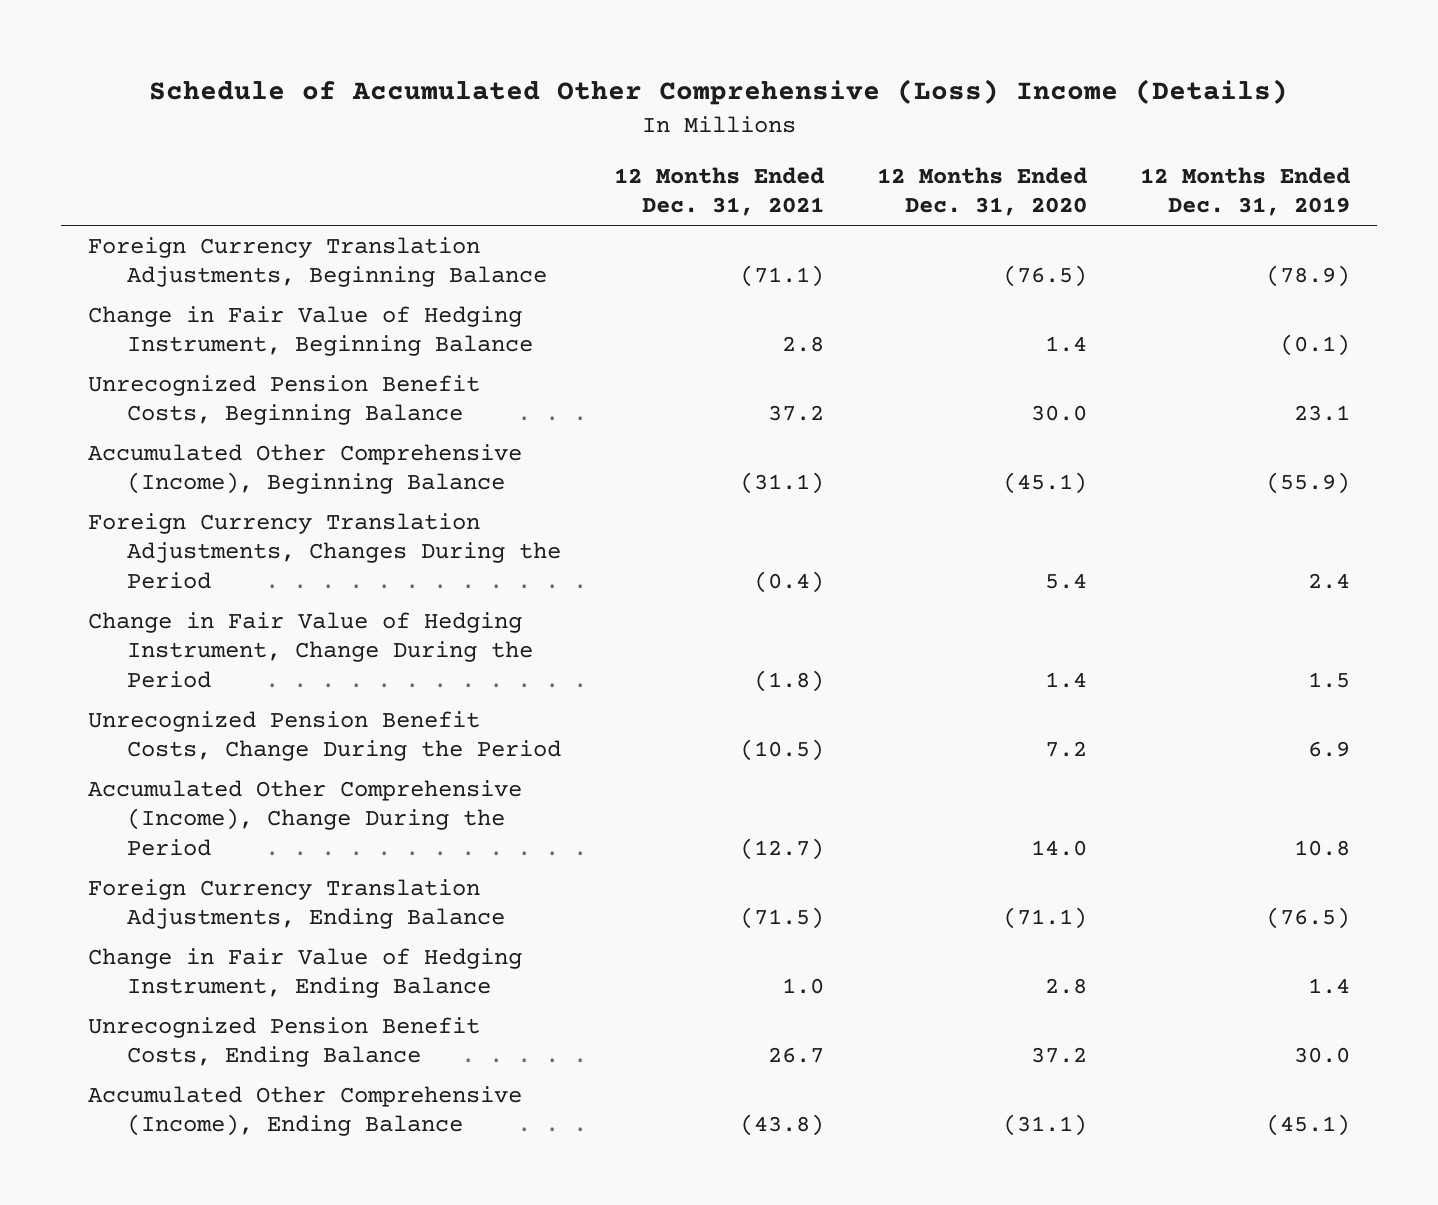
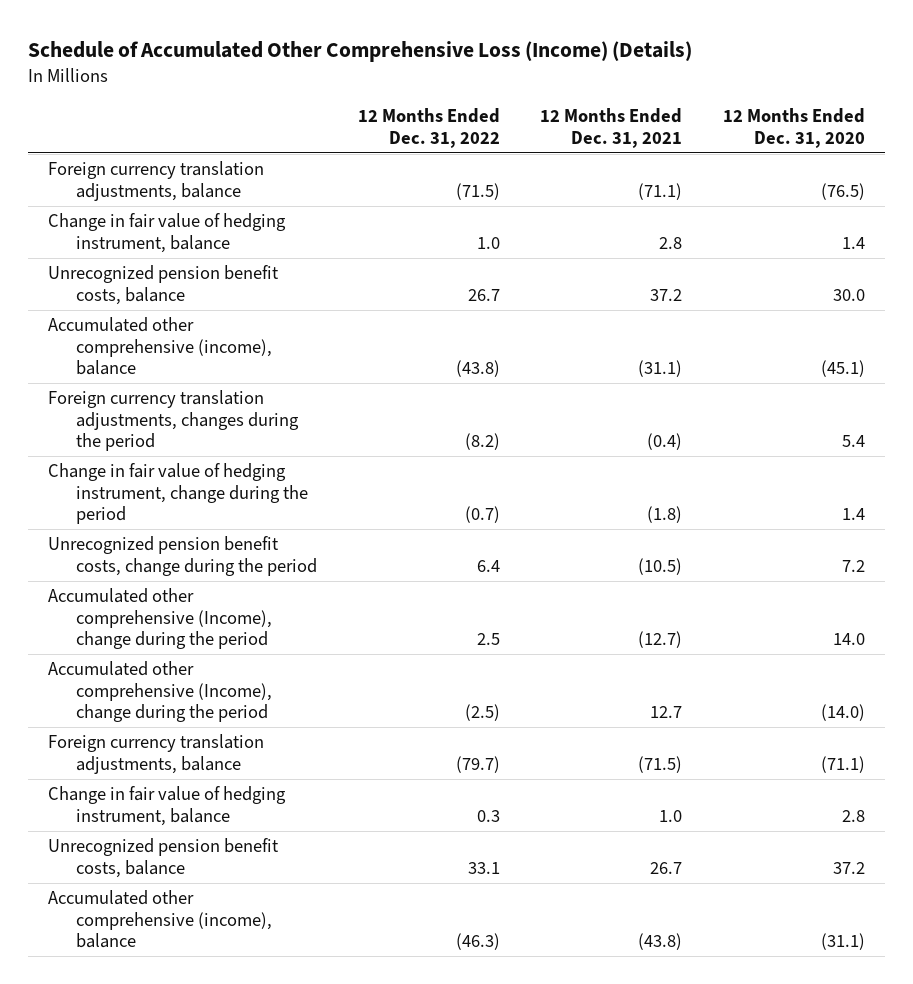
[149,79,1289,106] Schedule of Accumulated Other Comprehensive (Loss) Income (Details) -> [28,41,693,63] Schedule of Accumulated Other Comprehensive Loss (Income) (Details)
[1140,166,1351,217] 12 Months Ended Dec. 31, 2019 -> none
none -> [357,108,500,148] 12 Months Ended Dec. 31, 2022
[88,236,547,288] Foreign Currency Translation Adjustments, Beginning Balance -> [48,161,265,201] Foreign currency translation adjustments, balance
[88,305,533,357] Change in Fair Value of Hedging Instrument, Beginning Balance -> [48,213,287,253] Change in fair value of hedging instrument, balance
[88,374,481,426] Unrecognized Pension Benefit Costs, Beginning Balance -> [48,265,280,305] Unrecognized pension benefit costs, balance
[88,443,523,495] Accumulated Other Comprehensive (Income), Beginning Balance -> [48,317,273,376] Accumulated other comprehensive (income), balance
[88,512,561,589] Foreign Currency Translation Adjustments, Changes During the Period -> [48,390,300,452] Foreign currency translation adjustments, changes during the period
[88,611,533,688] Change in Fair Value of Hedging Instrument, Change During the Period -> [48,463,309,525] Change in fair value of hedging instrument, change during the period
[88,710,561,762] Unrecognized Pension Benefit Costs, Change During the Period -> [48,536,318,576] Unrecognized pension benefit costs, change during the period
[88,779,523,856] Accumulated Other Comprehensive (Income), Change During the Period -> [48,588,273,650] Accumulated other comprehensive (Income), change during the period
none -> [48,661,273,723] Accumulated other comprehensive (Income), change during the period
[88,878,505,930] Foreign Currency Translation Adjustments, Ending Balance -> [48,734,265,774] Foreign currency translation adjustments, balance
[88,947,523,999] Change in Fair Value of Hedging Instrument, Ending Balance -> [48,786,287,826] Change in fair value of hedging instrument, balance
[88,1016,481,1068] Unrecognized Pension Benefit Costs, Ending Balance -> [48,838,280,878] Unrecognized pension benefit costs, balance
[88,1085,523,1137] Accumulated Other Comprehensive (Income), Ending Balance -> [48,890,273,949] Accumulated other comprehensive (income), balance

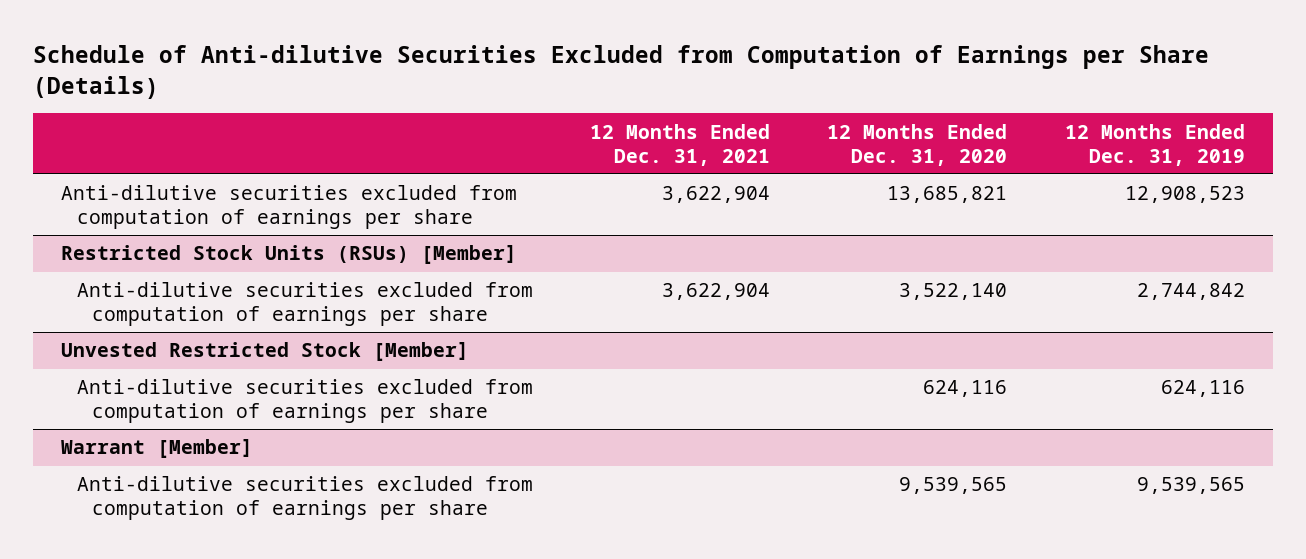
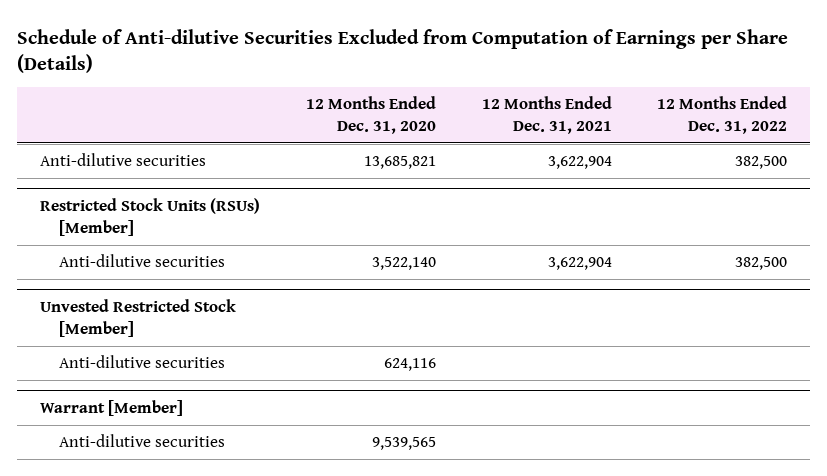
[1064,123,1245,166] 12 Months Ended Dec. 31, 2019 -> none
none -> [657,96,788,134] 12 Months Ended Dec. 31, 2022
[61,185,518,230] Anti-dilutive securities excluded from computation of earnings per share -> [40,153,207,167] Anti-dilutive securities
[76,282,533,327] Anti-dilutive securities excluded from computation of earnings per share -> [59,254,226,268] Anti-dilutive securities
[76,379,533,424] Anti-dilutive securities excluded from computation of earnings per share -> [59,355,226,369] Anti-dilutive securities
[76,476,533,521] Anti-dilutive securities excluded from computation of earnings per share -> [59,434,226,448] Anti-dilutive securities

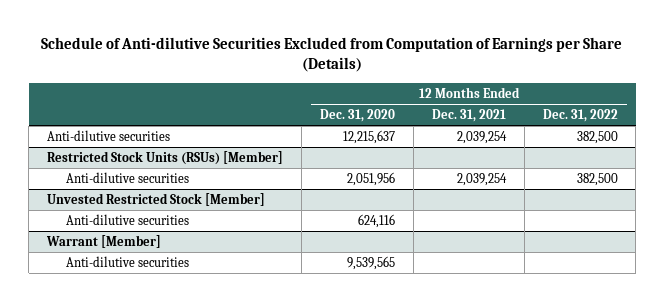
[363,156,436,170] 13,685,821 -> [342,130,395,145] 12,215,637
[547,156,612,170] 3,622,904 -> [456,131,507,145] 2,039,254
[371,257,436,271] 3,522,140 -> [346,172,395,187] 2,051,956
[547,257,612,271] 3,622,904 -> [456,173,507,187] 2,039,254

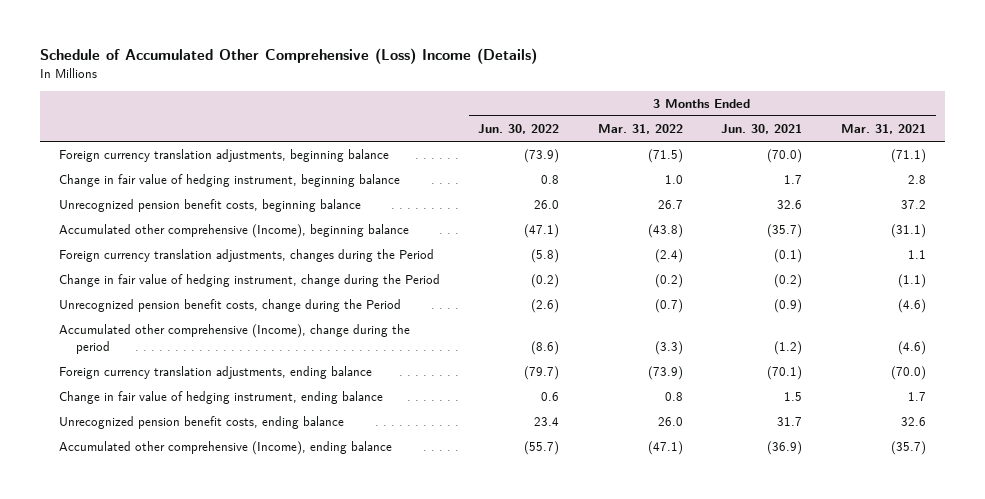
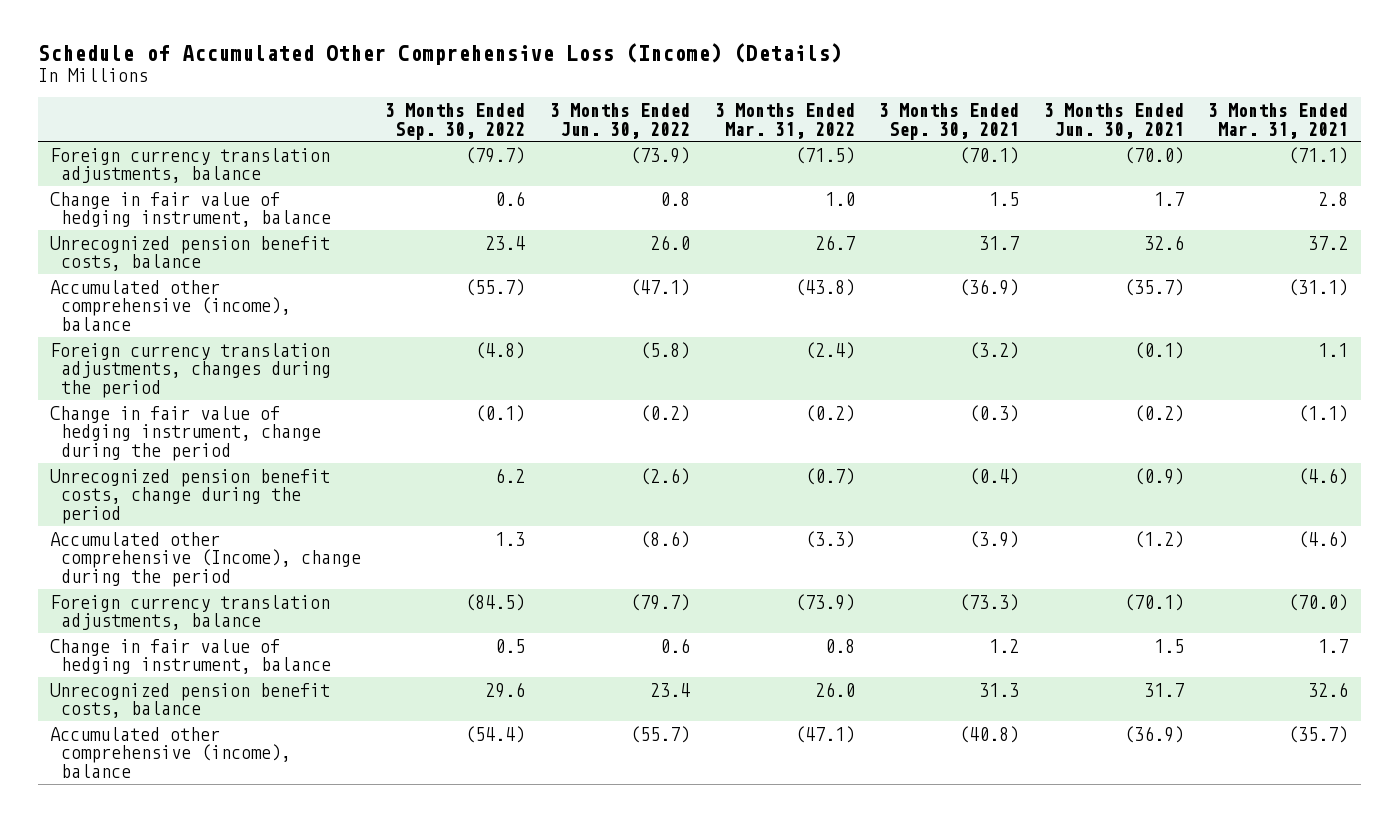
[39,47,537,64] Schedule of Accumulated Other Comprehensive (Loss) Income (Details) -> [37,43,842,66] Schedule of Accumulated Other Comprehensive Loss (Income) (Details)
none -> [385,102,526,140] 3 Months Ended Sep. 30, 2022
none -> [879,102,1020,140] 3 Months Ended Sep. 30, 2021
[58,149,389,163] Foreign currency translation adjustments, beginning balance -> [50,147,331,184] Foreign currency translation adjustments, balance
[58,174,400,188] Change in fair value of hedging instrument, beginning balance -> [50,191,331,228] Change in fair value of hedging instrument, balance
[58,199,361,213] Unrecognized pension benefit costs, beginning balance -> [50,235,331,272] Unrecognized pension benefit costs, balance
[58,224,409,239] Accumulated other comprehensive (Income), beginning balance -> [50,279,291,332] Accumulated other comprehensive (income), balance
[58,249,434,263] Foreign currency translation adjustments, changes during the Period -> [50,342,331,399] Foreign currency translation adjustments, changes during the period
[58,274,440,288] Change in fair value of hedging instrument, change during the Period -> [50,405,321,462] Change in fair value of hedging instrument, change during the period
[58,299,401,313] Unrecognized pension benefit costs, change during the Period -> [50,468,331,525] Unrecognized pension benefit costs, change during the period
[58,366,372,380] Foreign currency translation adjustments, ending balance -> [50,594,331,631] Foreign currency translation adjustments, balance
[58,391,383,405] Change in fair value of hedging instrument, ending balance -> [50,638,331,675] Change in fair value of hedging instrument, balance
[58,416,344,430] Unrecognized pension benefit costs, ending balance -> [50,682,331,719] Unrecognized pension benefit costs, balance
[58,441,392,456] Accumulated other comprehensive (Income), ending balance -> [50,726,291,779] Accumulated other comprehensive (income), balance

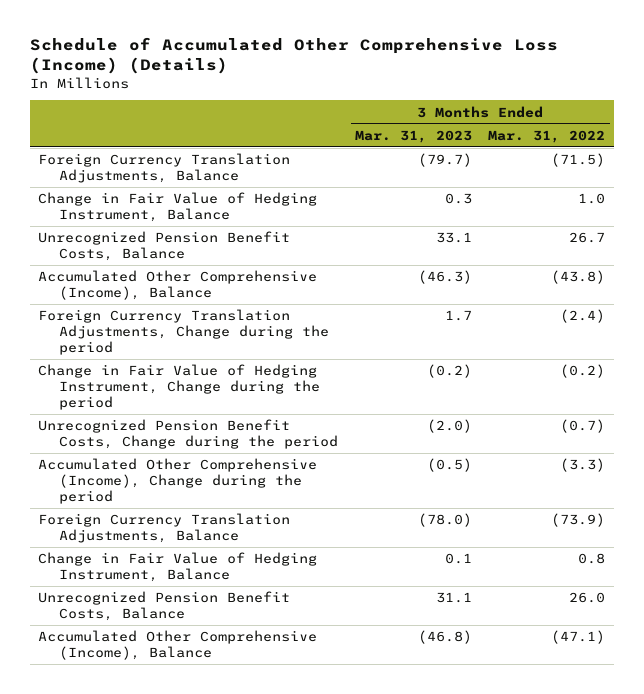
[385,102,526,140] 3 Months Ended Sep. 30, 2022 -> none
[550,102,691,139] 3 Months Ended Jun. 30, 2022 -> none
[879,102,1020,140] 3 Months Ended Sep. 30, 2021 -> none
[1043,102,1184,139] 3 Months Ended Jun. 30, 2021 -> none
[1208,102,1349,139] 3 Months Ended Mar. 31, 2021 -> none
none -> [354,129,472,143] Mar. 31, 2023
[50,147,331,184] Foreign currency translation adjustments, balance -> [38,153,291,184] Foreign Currency Translation Adjustments, Balance
[50,191,331,228] Change in fair value of hedging instrument, balance -> [38,192,318,223] Change in Fair Value of Hedging Instrument, Balance
[50,235,331,272] Unrecognized pension benefit costs, balance -> [38,231,291,262] Unrecognized Pension Benefit Costs, Balance
[50,279,291,332] Accumulated other comprehensive (income), balance -> [38,270,318,301] Accumulated Other Comprehensive (Income), Balance
[50,342,331,399] Foreign currency translation adjustments, changes during the period -> [38,309,329,355] Foreign Currency Translation Adjustments, Change during the period
[50,405,321,462] Change in fair value of hedging instrument, change during the period -> [38,364,320,410] Change in Fair Value of Hedging Instrument, Change during the period
[50,468,331,525] Unrecognized pension benefit costs, change during the period -> [38,419,338,450] Unrecognized Pension Benefit Costs, Change during the period
[50,531,361,588] Accumulated other comprehensive (Income), change during the period -> [38,458,318,504] Accumulated Other Comprehensive (Income), Change during the period
[50,594,331,631] Foreign currency translation adjustments, balance -> [38,513,291,544] Foreign Currency Translation Adjustments, Balance
[50,638,331,675] Change in fair value of hedging instrument, balance -> [38,552,318,583] Change in Fair Value of Hedging Instrument, Balance
[50,682,331,719] Unrecognized pension benefit costs, balance -> [38,591,291,622] Unrecognized Pension Benefit Costs, Balance
[50,726,291,779] Accumulated other comprehensive (income), balance -> [38,630,318,661] Accumulated Other Comprehensive (Income), Balance

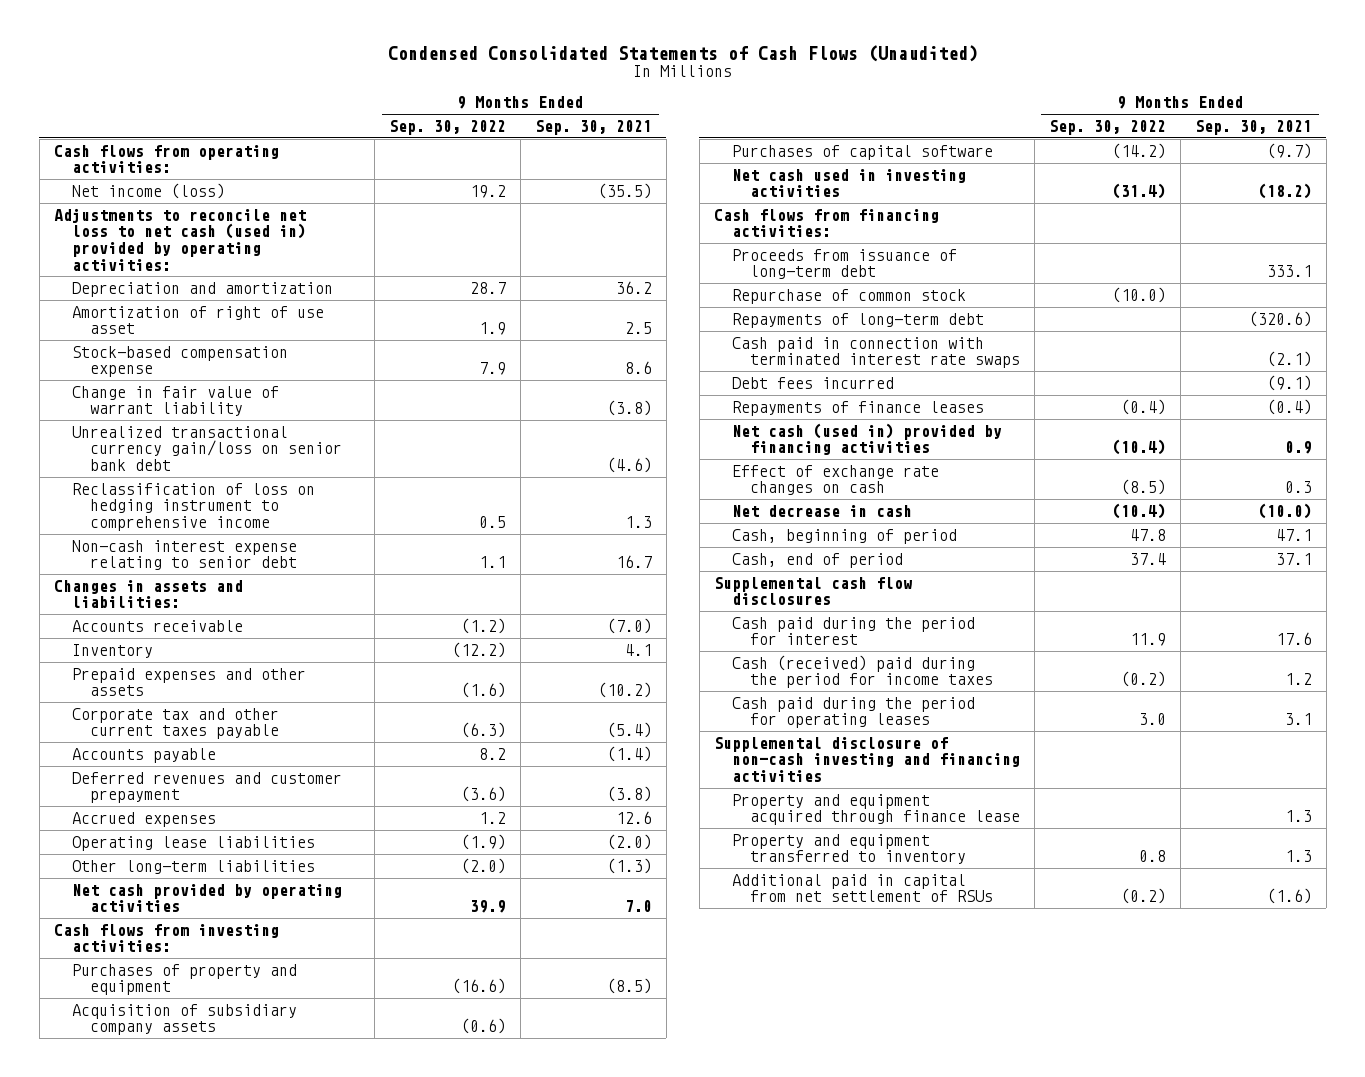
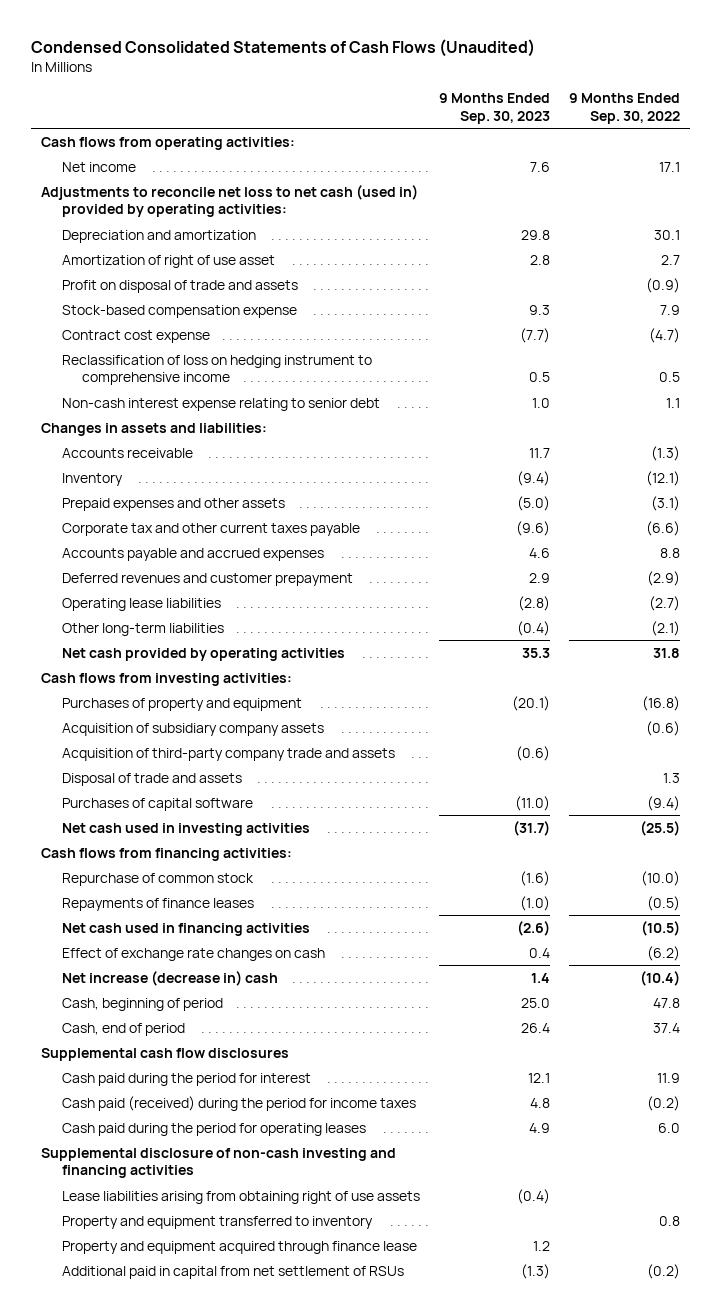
[534,120,652,136] Sep. 30, 2021 -> none
none -> [439,93,551,124] 9 Months Ended Sep. 30, 2023
[71,182,225,199] Net income (loss) -> [61,161,136,172] Net income
[469,184,506,198] 19.2 -> [659,161,681,172] 17.1
[469,281,506,294] 28.7 -> [654,229,681,240] 30.1
[478,322,506,336] 1.9 -> [661,254,681,265] 2.7
none -> [61,279,298,293] Profit on disposal of trade and assets
[71,385,279,417] Change in fair value of warrant liability -> none
[71,425,342,472] Unrealized transactional currency gain/loss on senior bank debt -> none
none -> [61,329,210,343] Contract cost expense
[71,747,216,763] Accounts payable -> none
[71,811,216,827] Accrued expenses -> none
[460,617,506,634] (1.2) -> [651,445,681,461] (1.3)
[451,641,506,658] (12.2) -> [646,470,681,486] (12.1)
[460,682,506,699] (1.6) -> [651,495,681,511] (3.1)
[460,722,506,739] (6.3) -> [646,520,681,536] (6.6)
none -> [61,547,324,561] Accounts payable and accrued expenses
[460,786,506,803] (3.6) -> [647,570,681,586] (2.9)
[460,833,506,850] (1.9) -> [649,595,681,611] (2.7)
[460,857,506,874] (2.0) -> [651,620,681,636] (2.1)
[469,900,506,914] 39.9 -> [653,647,681,658] 31.8
[451,978,506,995] (16.6) -> [642,695,681,711] (16.8)
none -> [61,747,395,761] Acquisition of third-party company trade and assets
none -> [61,772,242,786] Disposal of trade and assets
[1111,142,1166,159] (14.2) -> [647,795,681,811] (9.4)
[1111,183,1166,200] (31.4) -> [640,820,681,836] (25.5)
[731,248,957,280] Proceeds from issuance of long-term debt -> none
[731,312,984,328] Repayments of long-term debt -> none
[731,336,1020,369] Cash paid in connection with terminated interest rate swaps -> none
[731,376,894,389] Debt fees incurred -> none
[1120,398,1166,415] (0.4) -> [647,895,681,911] (0.5)
[731,422,1002,456] Net cash (used in) provided by financing activities -> [61,922,310,936] Net cash used in financing activities
[1111,439,1166,456] (10.4) -> [641,920,681,936] (10.5)
[1120,479,1166,496] (8.5) -> [647,945,681,961] (6.2)
[731,504,912,517] Net decrease in cash -> [61,970,278,986] Net increase (decrease in) cash
[731,654,993,689] Cash (received) paid during the period for income taxes -> [61,1095,416,1111] Cash paid (received) during the period for income taxes
[1138,713,1166,726] 3.0 -> [658,1122,681,1133] 6.0
none -> [61,1190,420,1204] Lease liabilities arising from obtaining right of use assets
[731,793,1020,826] Property and equipment acquired through finance lease -> [61,1240,417,1254] Property and equipment acquired through finance lease

